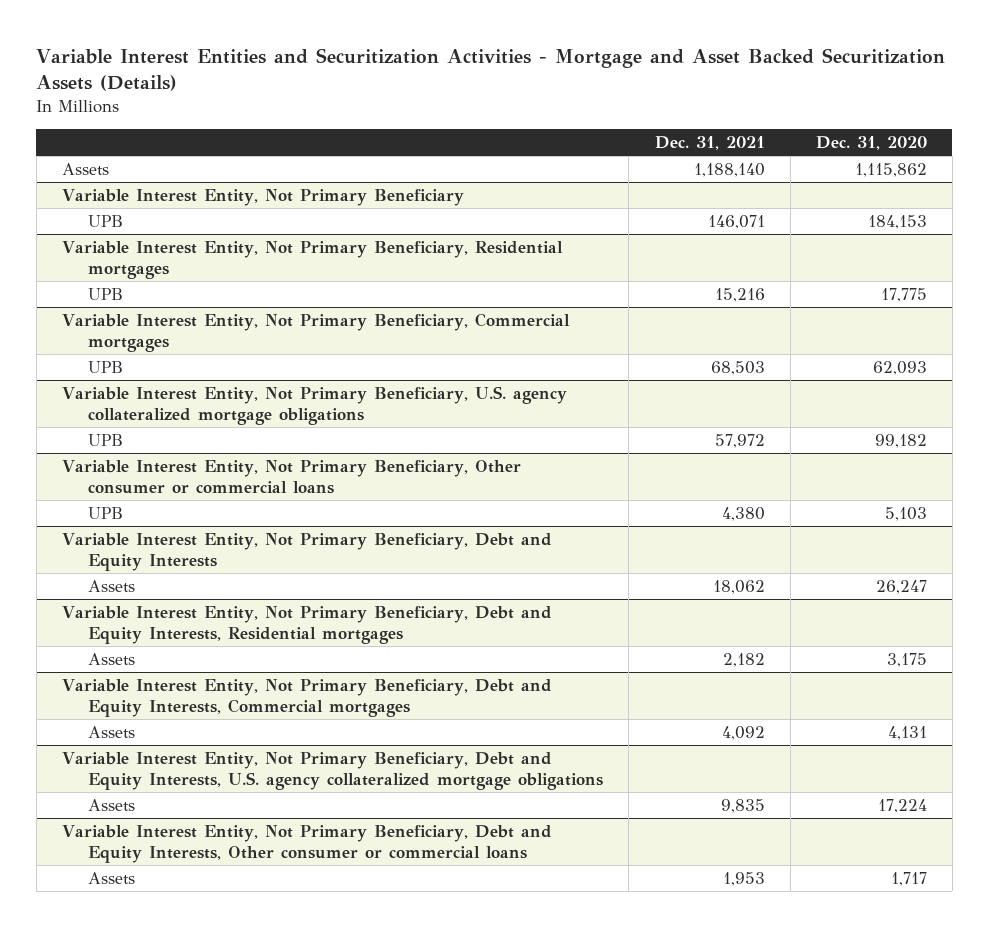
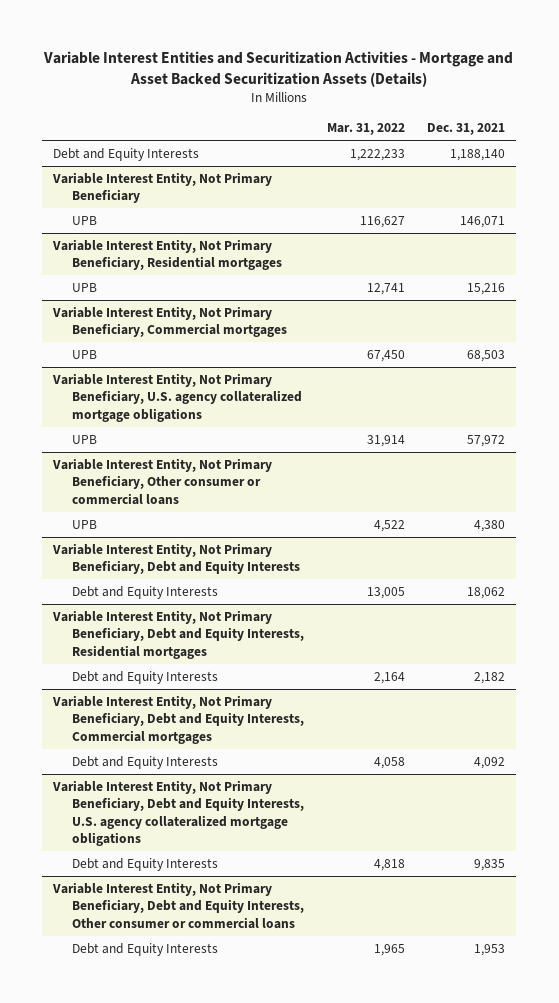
[815,136,927,151] Dec. 31, 2020 -> none
none -> [326,123,405,136] Mar. 31, 2022
[61,162,109,175] Assets -> [53,147,200,161] Debt and Equity Interests
[88,579,136,592] Assets -> [72,585,219,599] Debt and Equity Interests
[88,652,136,665] Assets -> [72,670,219,684] Debt and Equity Interests
[88,725,136,738] Assets -> [72,755,219,769] Debt and Equity Interests
[88,798,136,811] Assets -> [72,857,219,871] Debt and Equity Interests
[88,871,136,884] Assets -> [72,942,219,956] Debt and Equity Interests

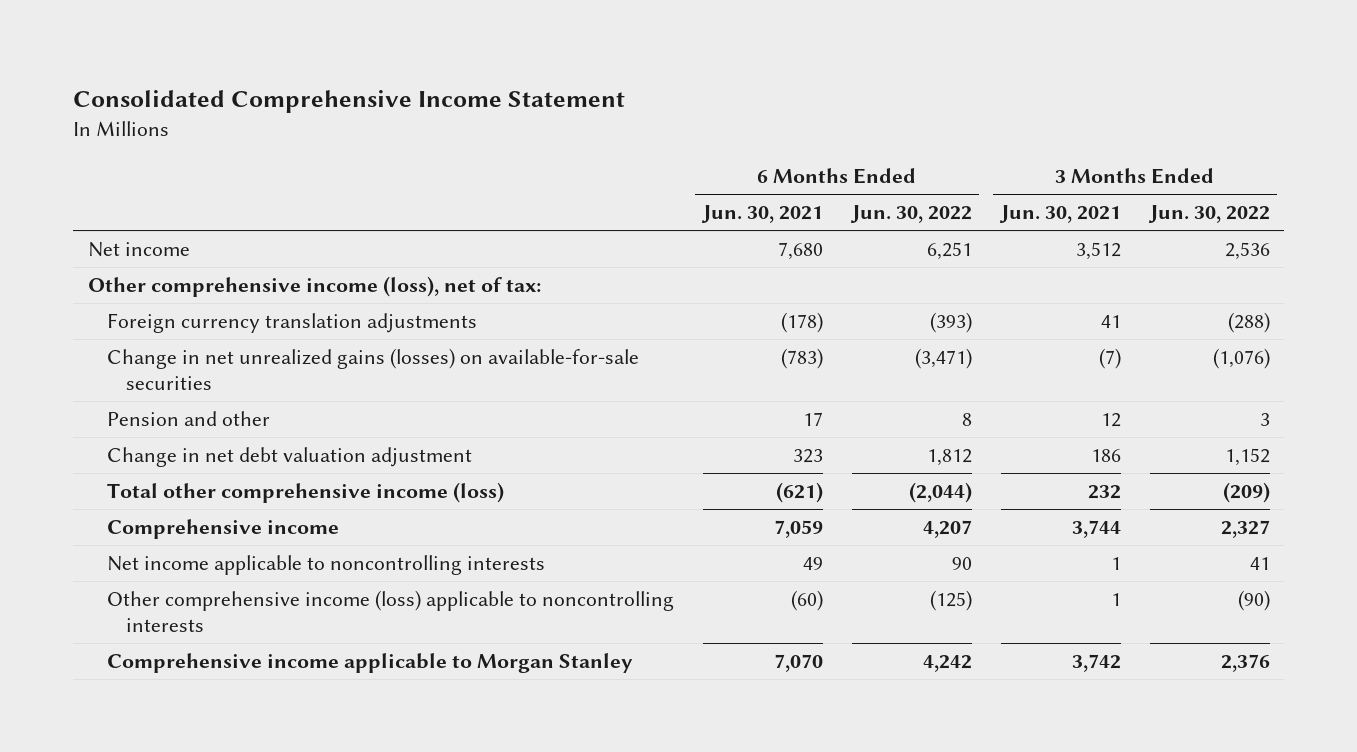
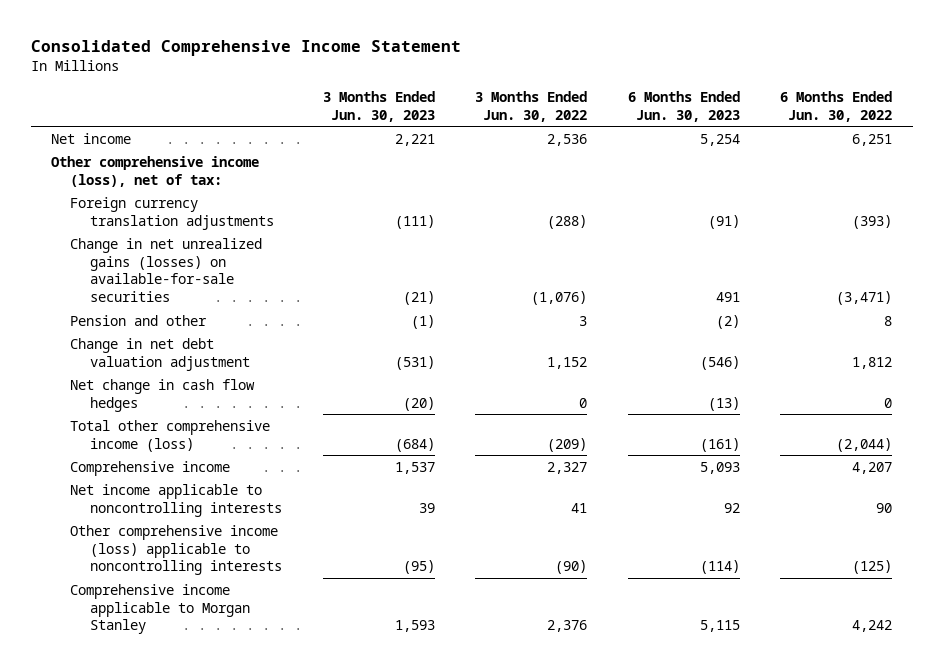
[700,205,823,224] Jun. 30, 2021 -> none
[998,205,1121,224] Jun. 30, 2021 -> none
none -> [322,90,435,122] 3 Months Ended Jun. 30, 2023
none -> [627,90,740,122] 6 Months Ended Jun. 30, 2023
none -> [70,378,256,412] Net change in cash flow hedges

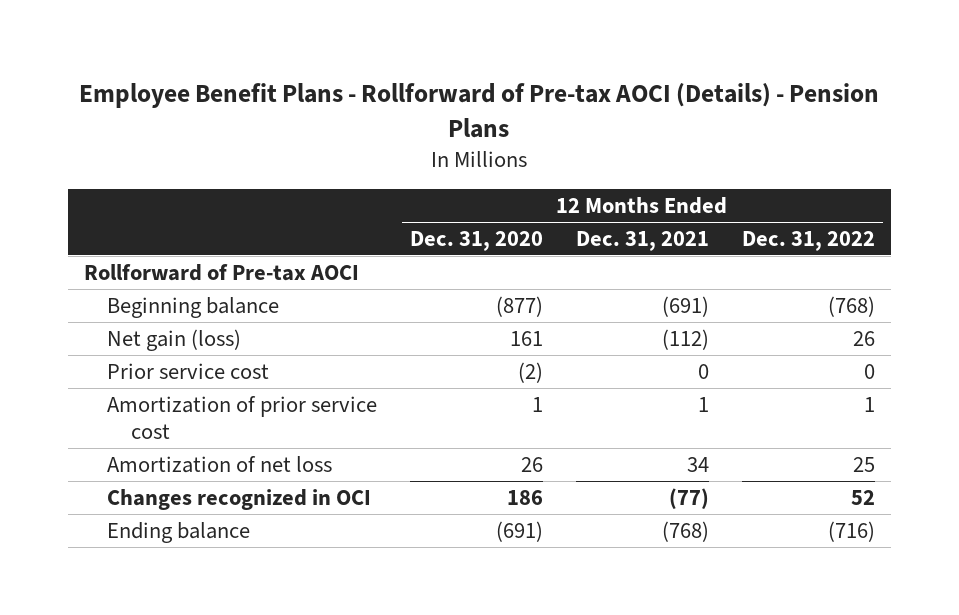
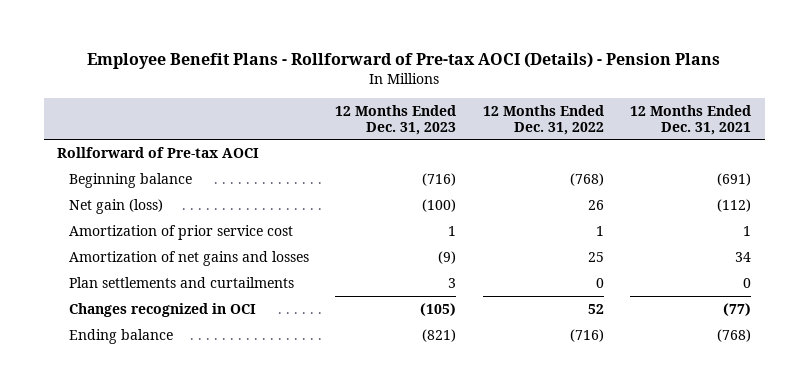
[410,230,544,251] Dec. 31, 2020 -> none
none -> [335,104,457,135] 12 Months Ended Dec. 31, 2023
[107,362,270,379] Prior service cost -> none
[107,455,333,473] Amortization of net loss -> [68,250,309,266] Amortization of net gains and losses
none -> [68,276,294,288] Plan settlements and curtailments

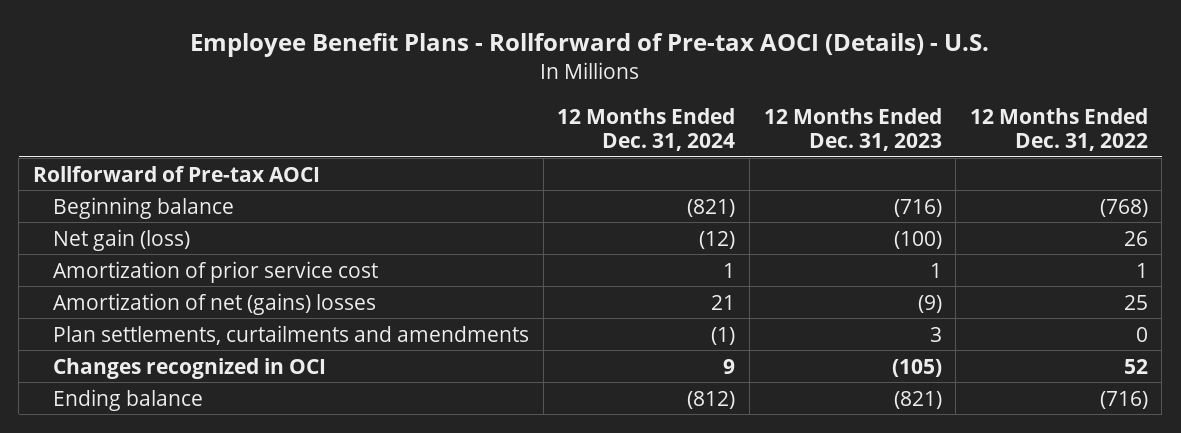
[87,52,721,70] Employee Benefit Plans - Rollforward of Pre-tax AOCI (Details) - Pension Plans -> [190,33,990,58] Employee Benefit Plans - Rollforward of Pre-tax AOCI (Details) - U.S.
[630,104,752,135] 12 Months Ended Dec. 31, 2021 -> none
none -> [557,107,736,152] 12 Months Ended Dec. 31, 2024
[68,250,309,266] Amortization of net gains and losses -> [53,292,377,315] Amortization of net (gains) losses
[68,276,294,288] Plan settlements and curtailments -> [53,324,530,345] Plan settlements, curtailments and amendments

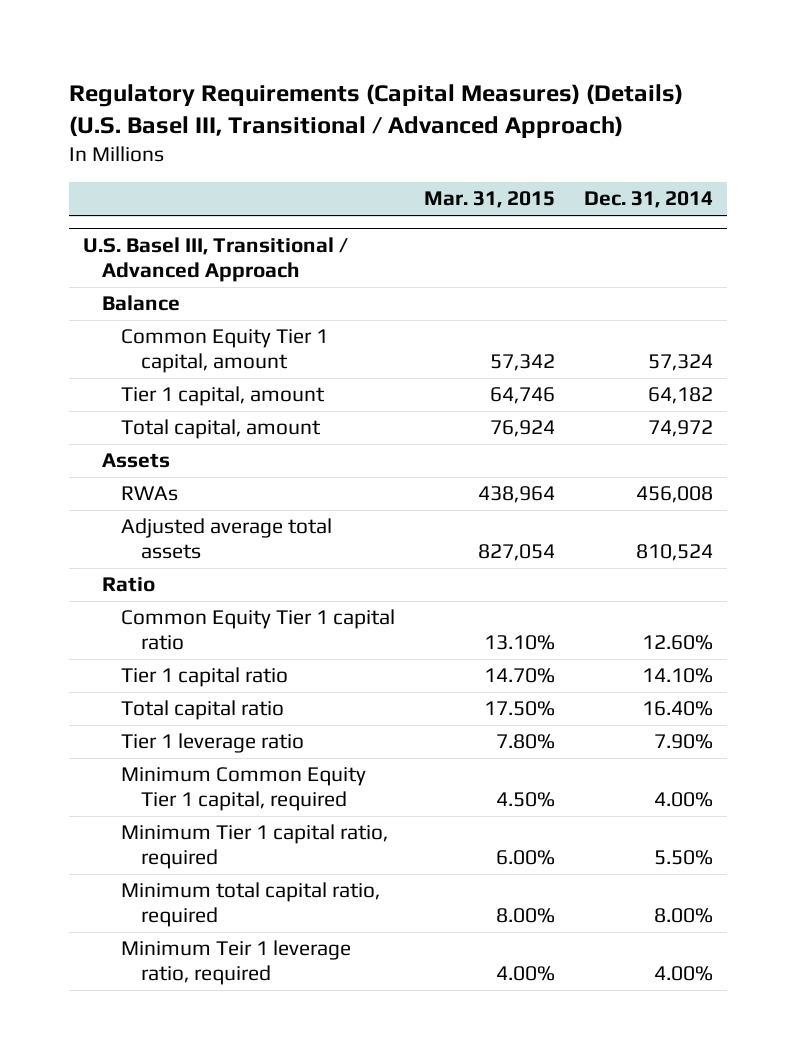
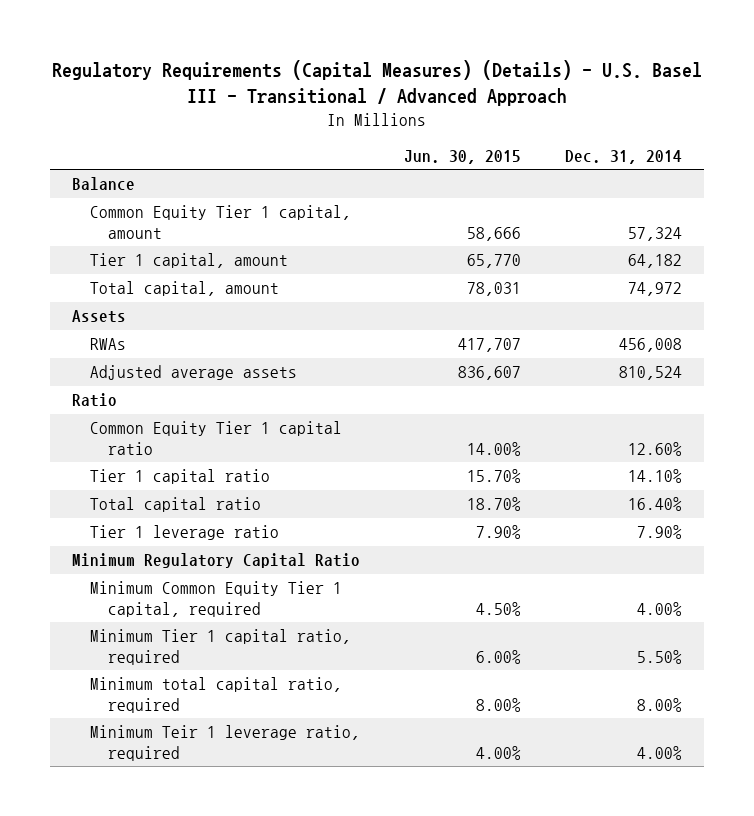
[68,83,683,139] Regulatory Requirements (Capital Measures) (Details) (U.S. Basel III, Transitional / Advanced Approach) -> [51,59,702,106] Regulatory Requirements (Capital Measures) (Details) - U.S. Basel III - Transitional / Advanced Approach
[423,191,555,209] Mar. 31, 2015 -> none
none -> [404,149,522,164] Jun. 30, 2015
[82,236,348,282] U.S. Basel III, Transitional / Advanced Approach -> none
[121,518,333,560] Adjusted average total assets -> [89,365,297,381] Adjusted average assets
none -> [71,553,360,569] Minimum Regulatory Capital Ratio

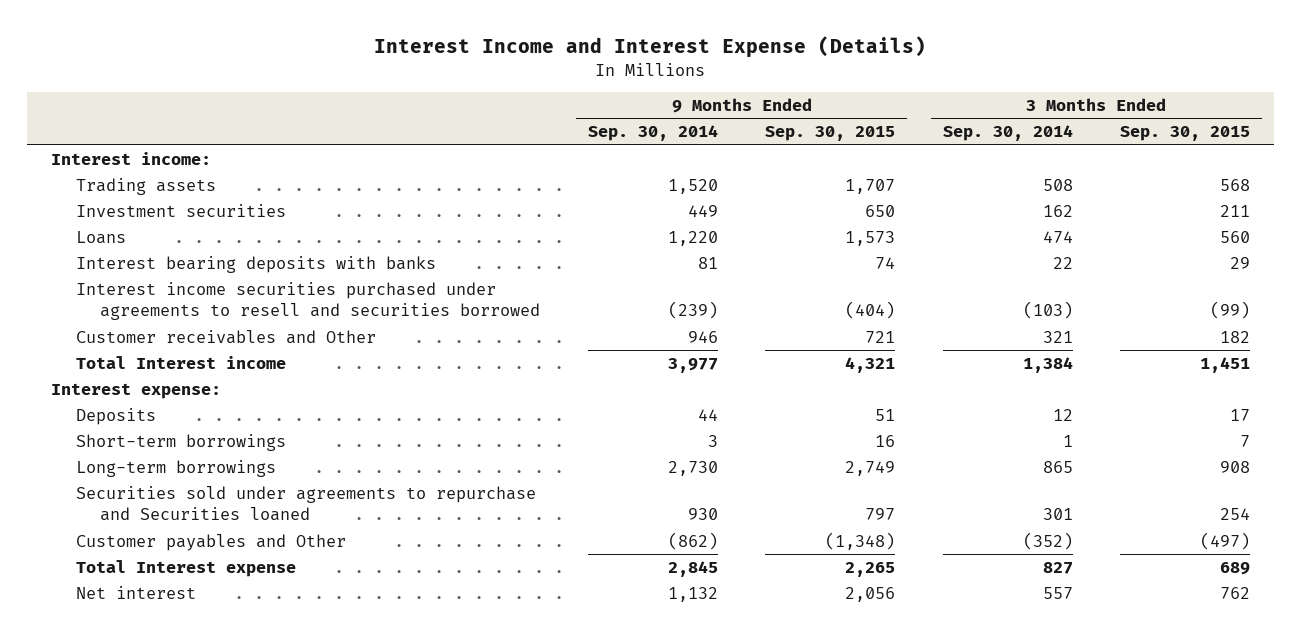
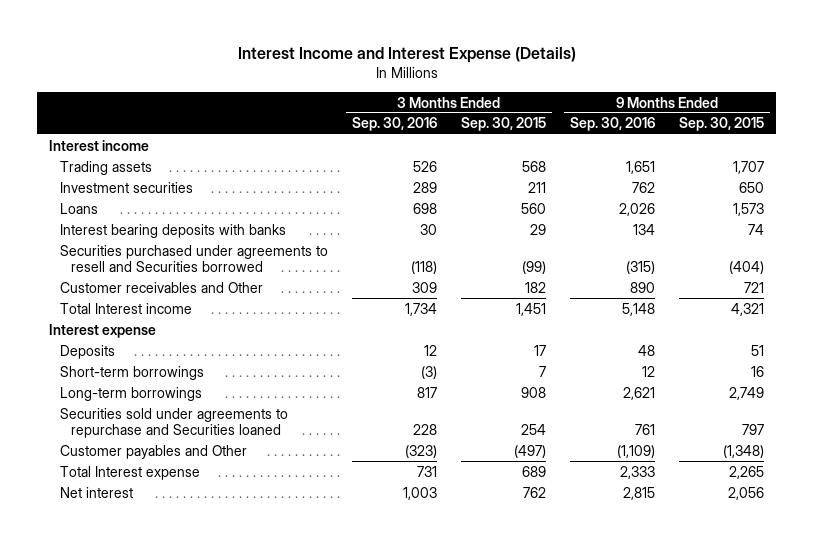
[587,125,718,142] Sep. 30, 2014 -> none
[942,125,1073,142] Sep. 30, 2014 -> none
none -> [352,117,438,132] Sep. 30, 2016
none -> [570,117,656,132] Sep. 30, 2016
[50,151,211,165] Interest income: -> [49,139,150,151] Interest income
[75,281,541,321] Interest income securities purchased under agreements to resell and securities borrowed -> [60,244,329,272] Securities purchased under agreements to resell and Securities borrowed
[50,382,221,399] Interest expense: -> [49,323,157,338] Interest expense

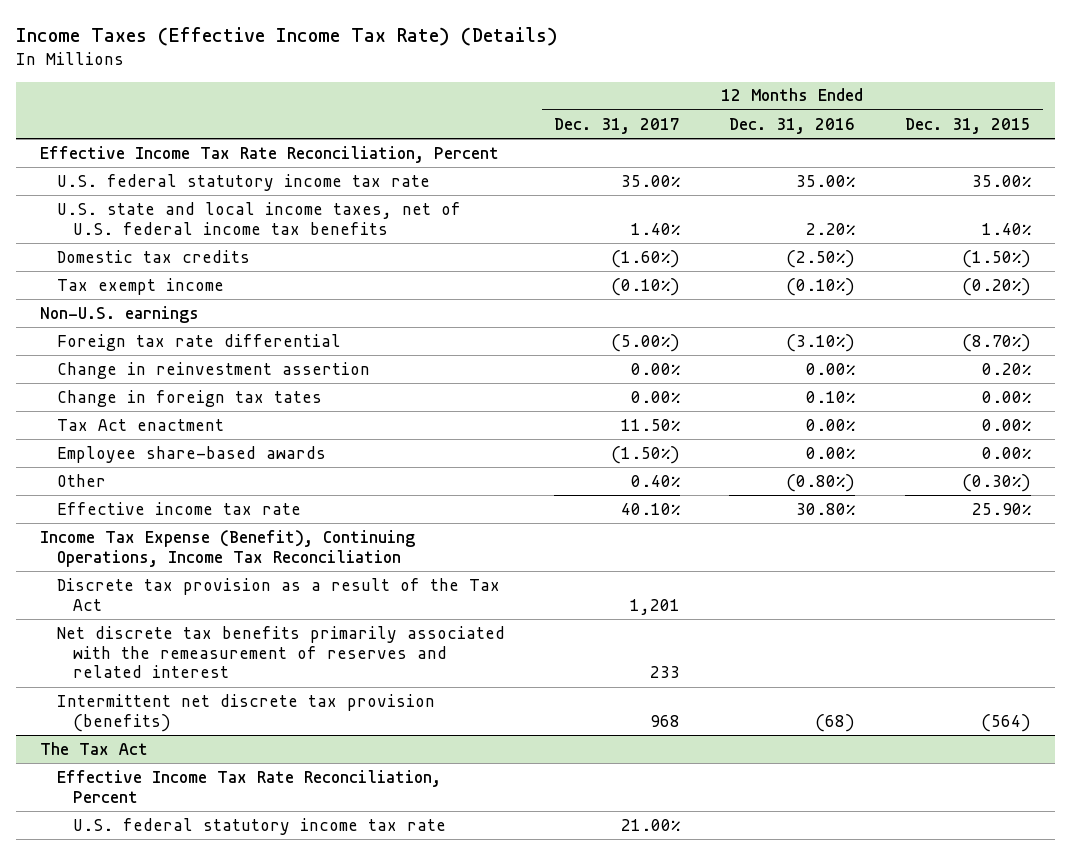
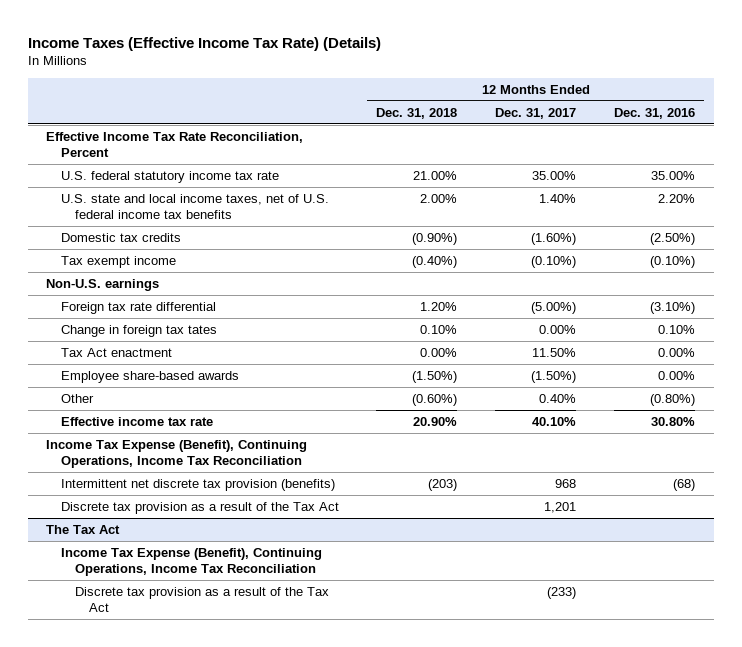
[904,117,1031,134] Dec. 31, 2015 -> none
none -> [376,107,458,119] Dec. 31, 2018
[56,361,370,379] Change in reinvestment assertion -> none
[56,625,505,679] Net discrete tax benefits primarily associated with the remeasurement of reserves and related interest -> none
[56,577,500,611] Discrete tax provision as a result of the Tax Act -> [60,501,339,514] Discrete tax provision as a result of the Tax Act
[56,769,441,803] Effective Income Tax Rate Reconciliation, Percent -> none
[73,817,447,835] U.S. federal statutory income tax rate -> none
none -> [60,547,322,576] Income Tax Expense (Benefit), Continuing Operations, Income Tax Reconciliation
none -> [74,586,329,612] Discrete tax provision as a result of the Tax Act

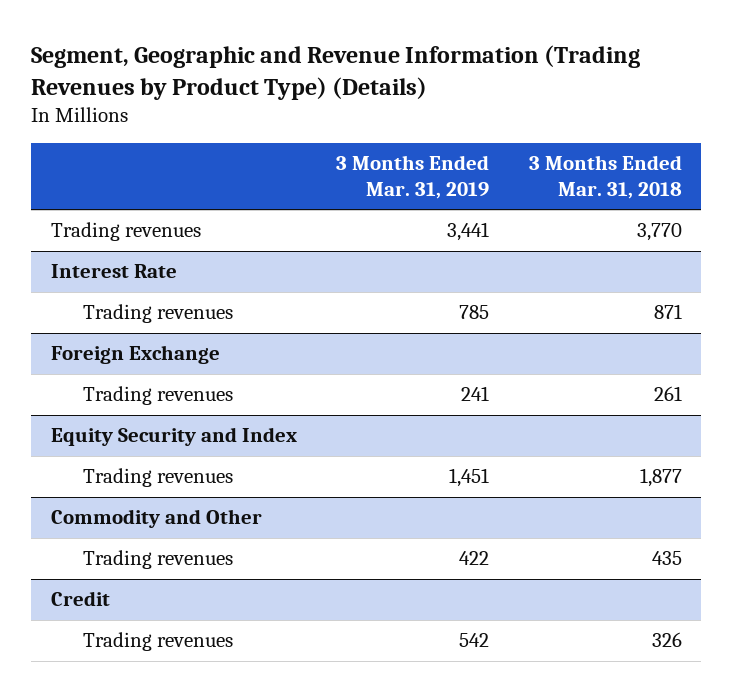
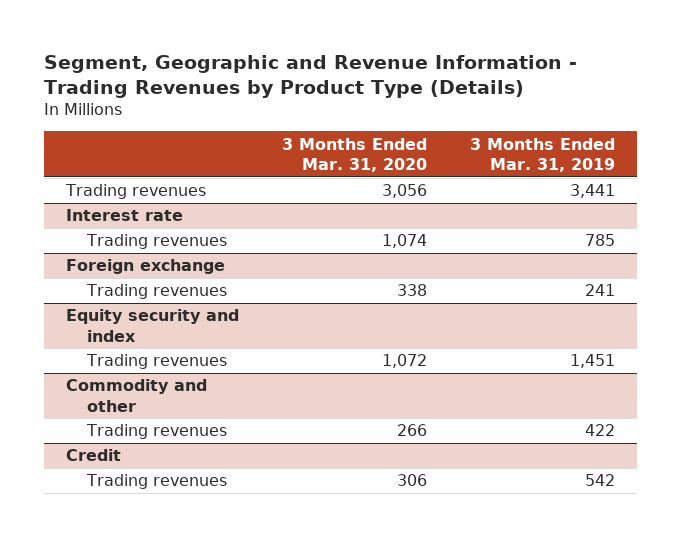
[30,44,640,100] Segment, Geographic and Revenue Information (Trading Revenues by Product Type) (Details) -> [44,55,578,98] Segment, Geographic and Revenue Information - Trading Revenues by Product Type (Details)
[528,155,682,199] 3 Months Ended Mar. 31, 2018 -> none
none -> [282,137,428,172] 3 Months Ended Mar. 31, 2020
[50,264,177,279] Interest Rate -> [65,209,183,222] Interest rate
[50,345,220,365] Foreign Exchange -> [65,259,225,275] Foreign exchange
[50,427,297,447] Equity Security and Index -> [65,309,239,342] Equity security and index
[50,509,262,529] Commodity and Other -> [65,379,207,412] Commodity and other

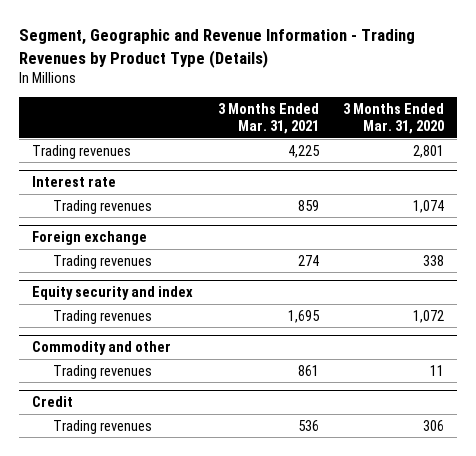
[470,137,616,172] 3 Months Ended Mar. 31, 2019 -> none
none -> [217,103,319,135] 3 Months Ended Mar. 31, 2021
[382,184,428,199] 3,056 -> [413,144,445,158] 2,801
[397,424,428,437] 266 -> [430,364,445,376] 11

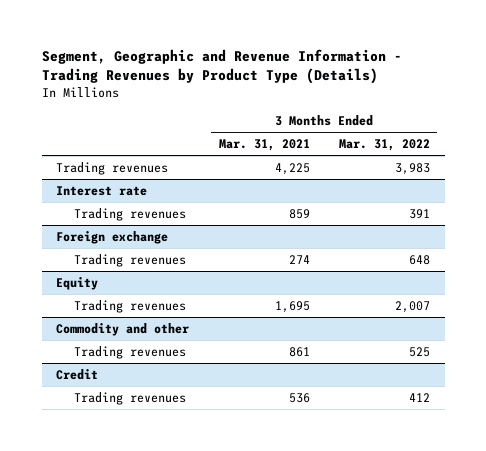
[343,103,445,135] 3 Months Ended Mar. 31, 2020 -> none
none -> [339,138,431,151] Mar. 31, 2022
[31,286,193,301] Equity security and index -> [56,276,99,290] Equity

